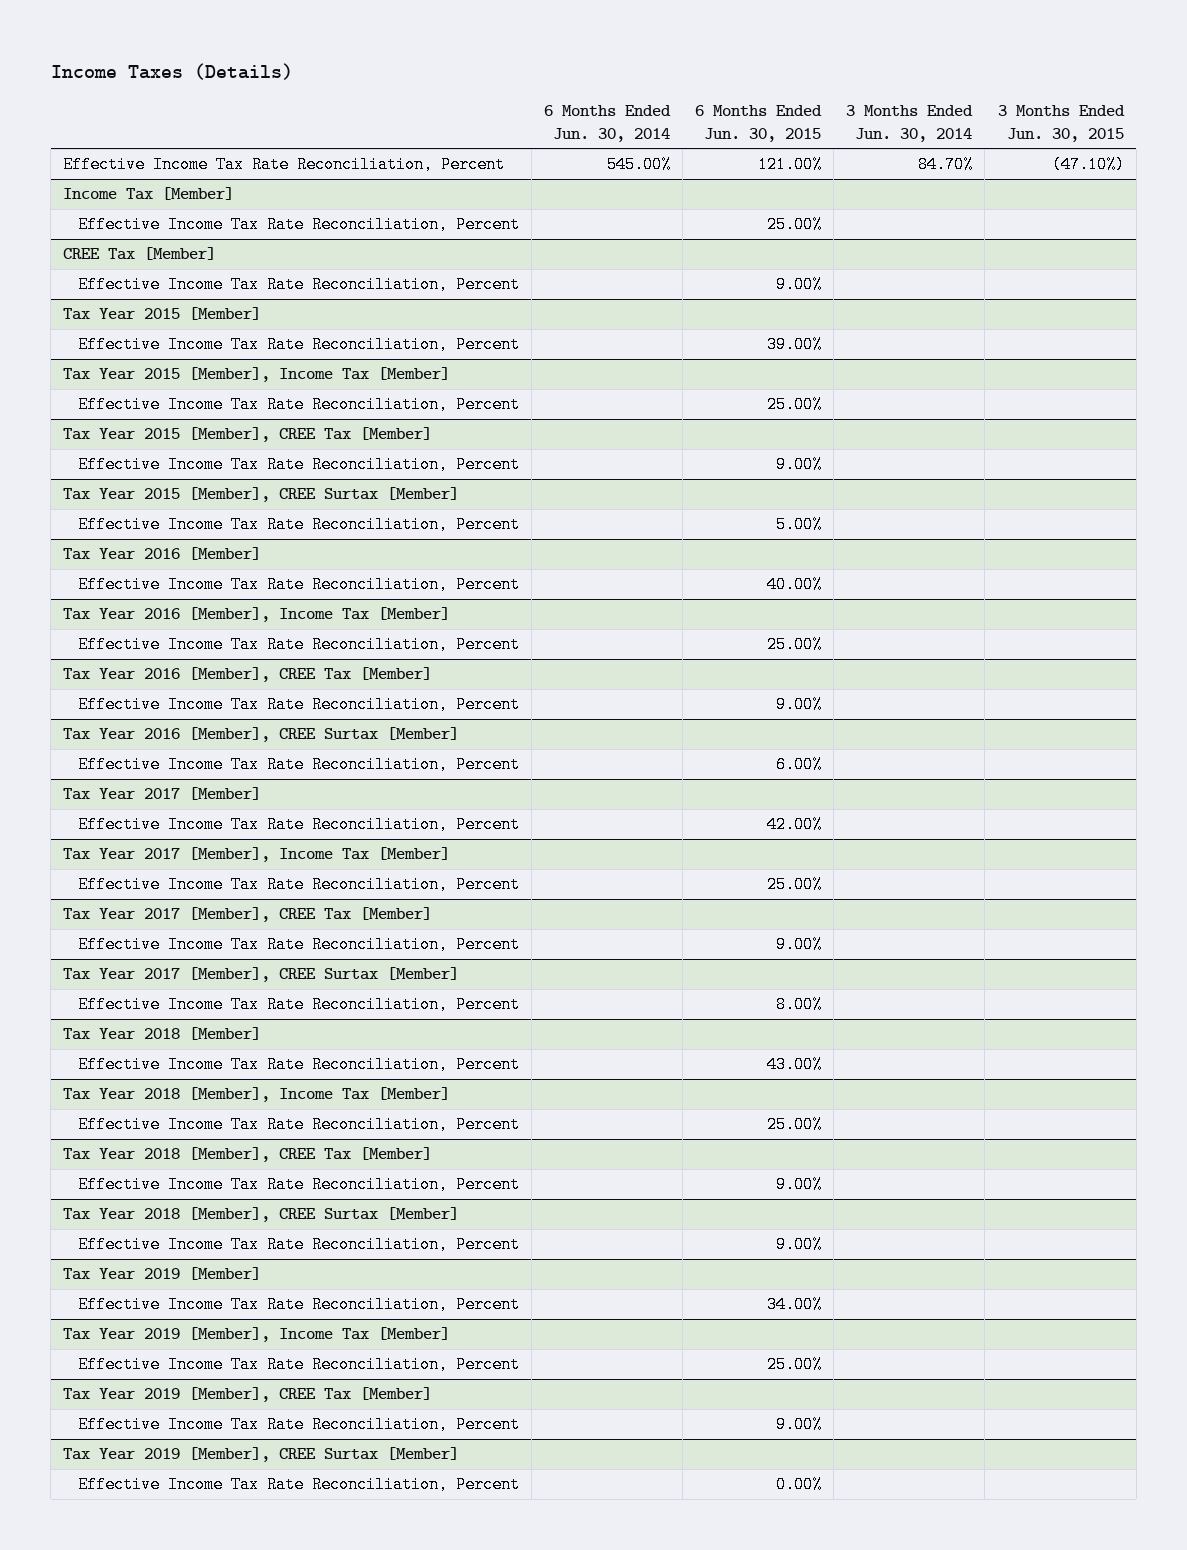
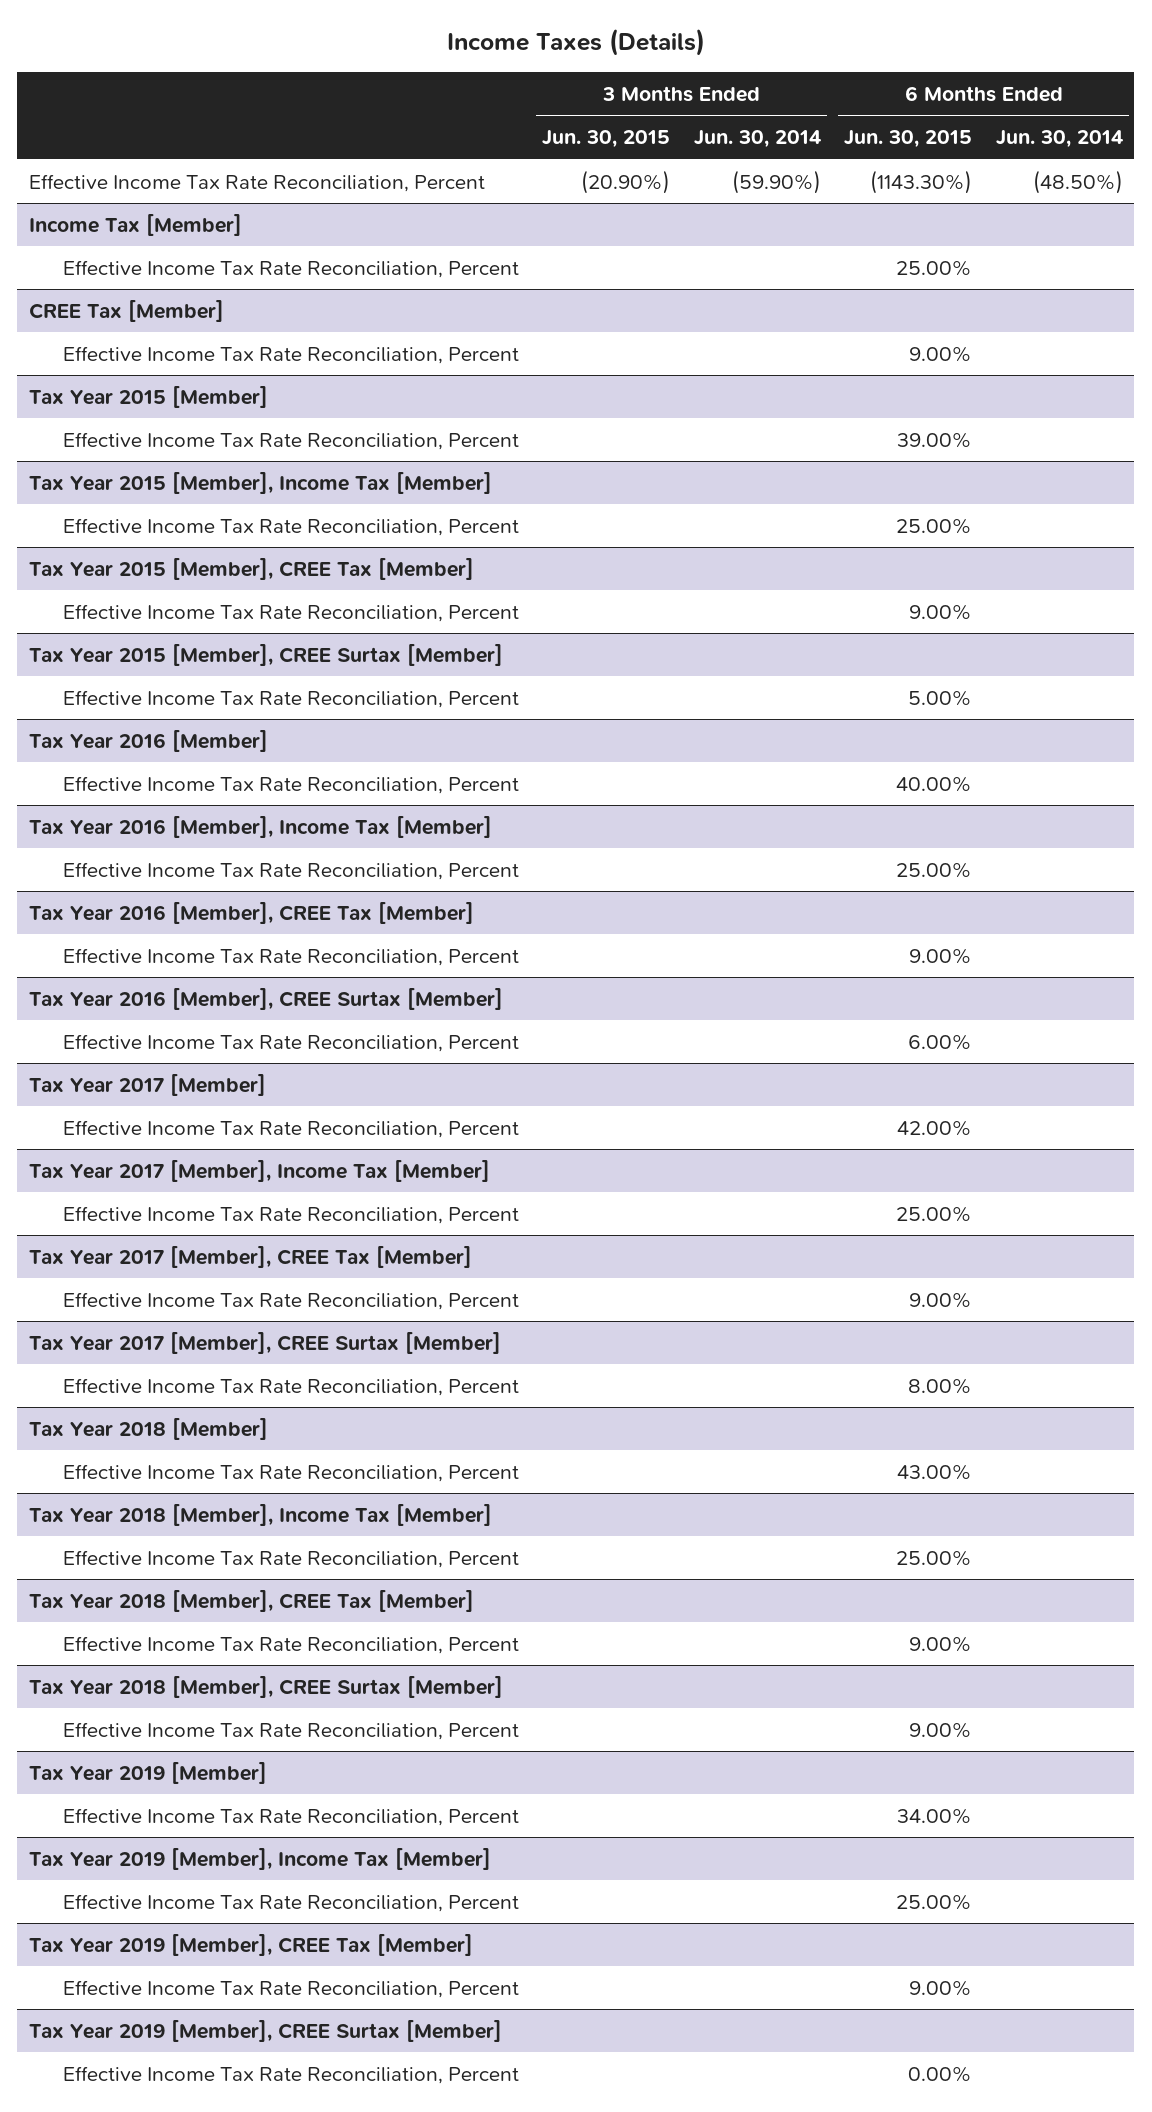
[606,156,671,174] 545.00% -> [1032,169,1123,194] (48.50%)
[758,156,823,174] 121.00% -> [870,169,973,194] (1143.30%)
[918,156,974,174] 84.70% -> [731,169,821,194] (59.90%)
[1051,156,1125,174] (47.10%) -> [581,169,671,194] (20.90%)

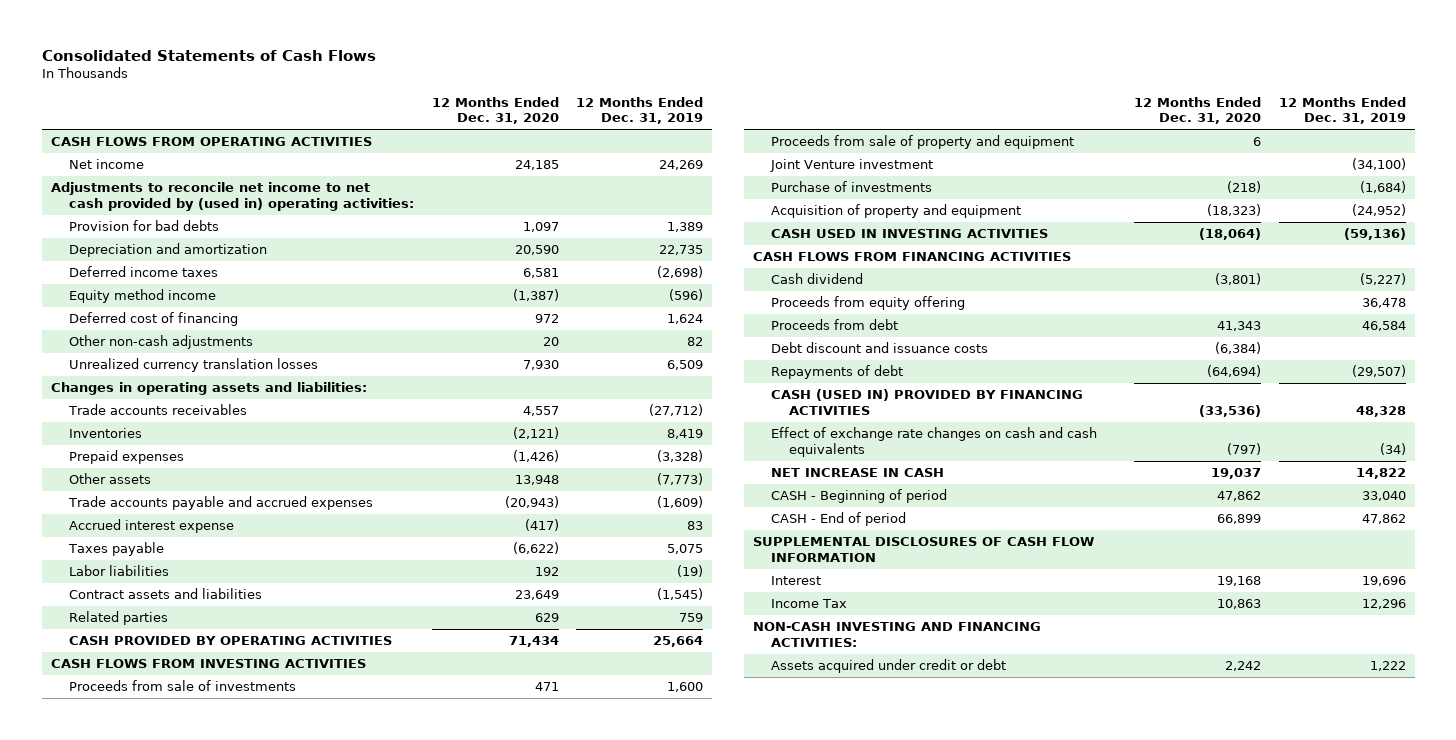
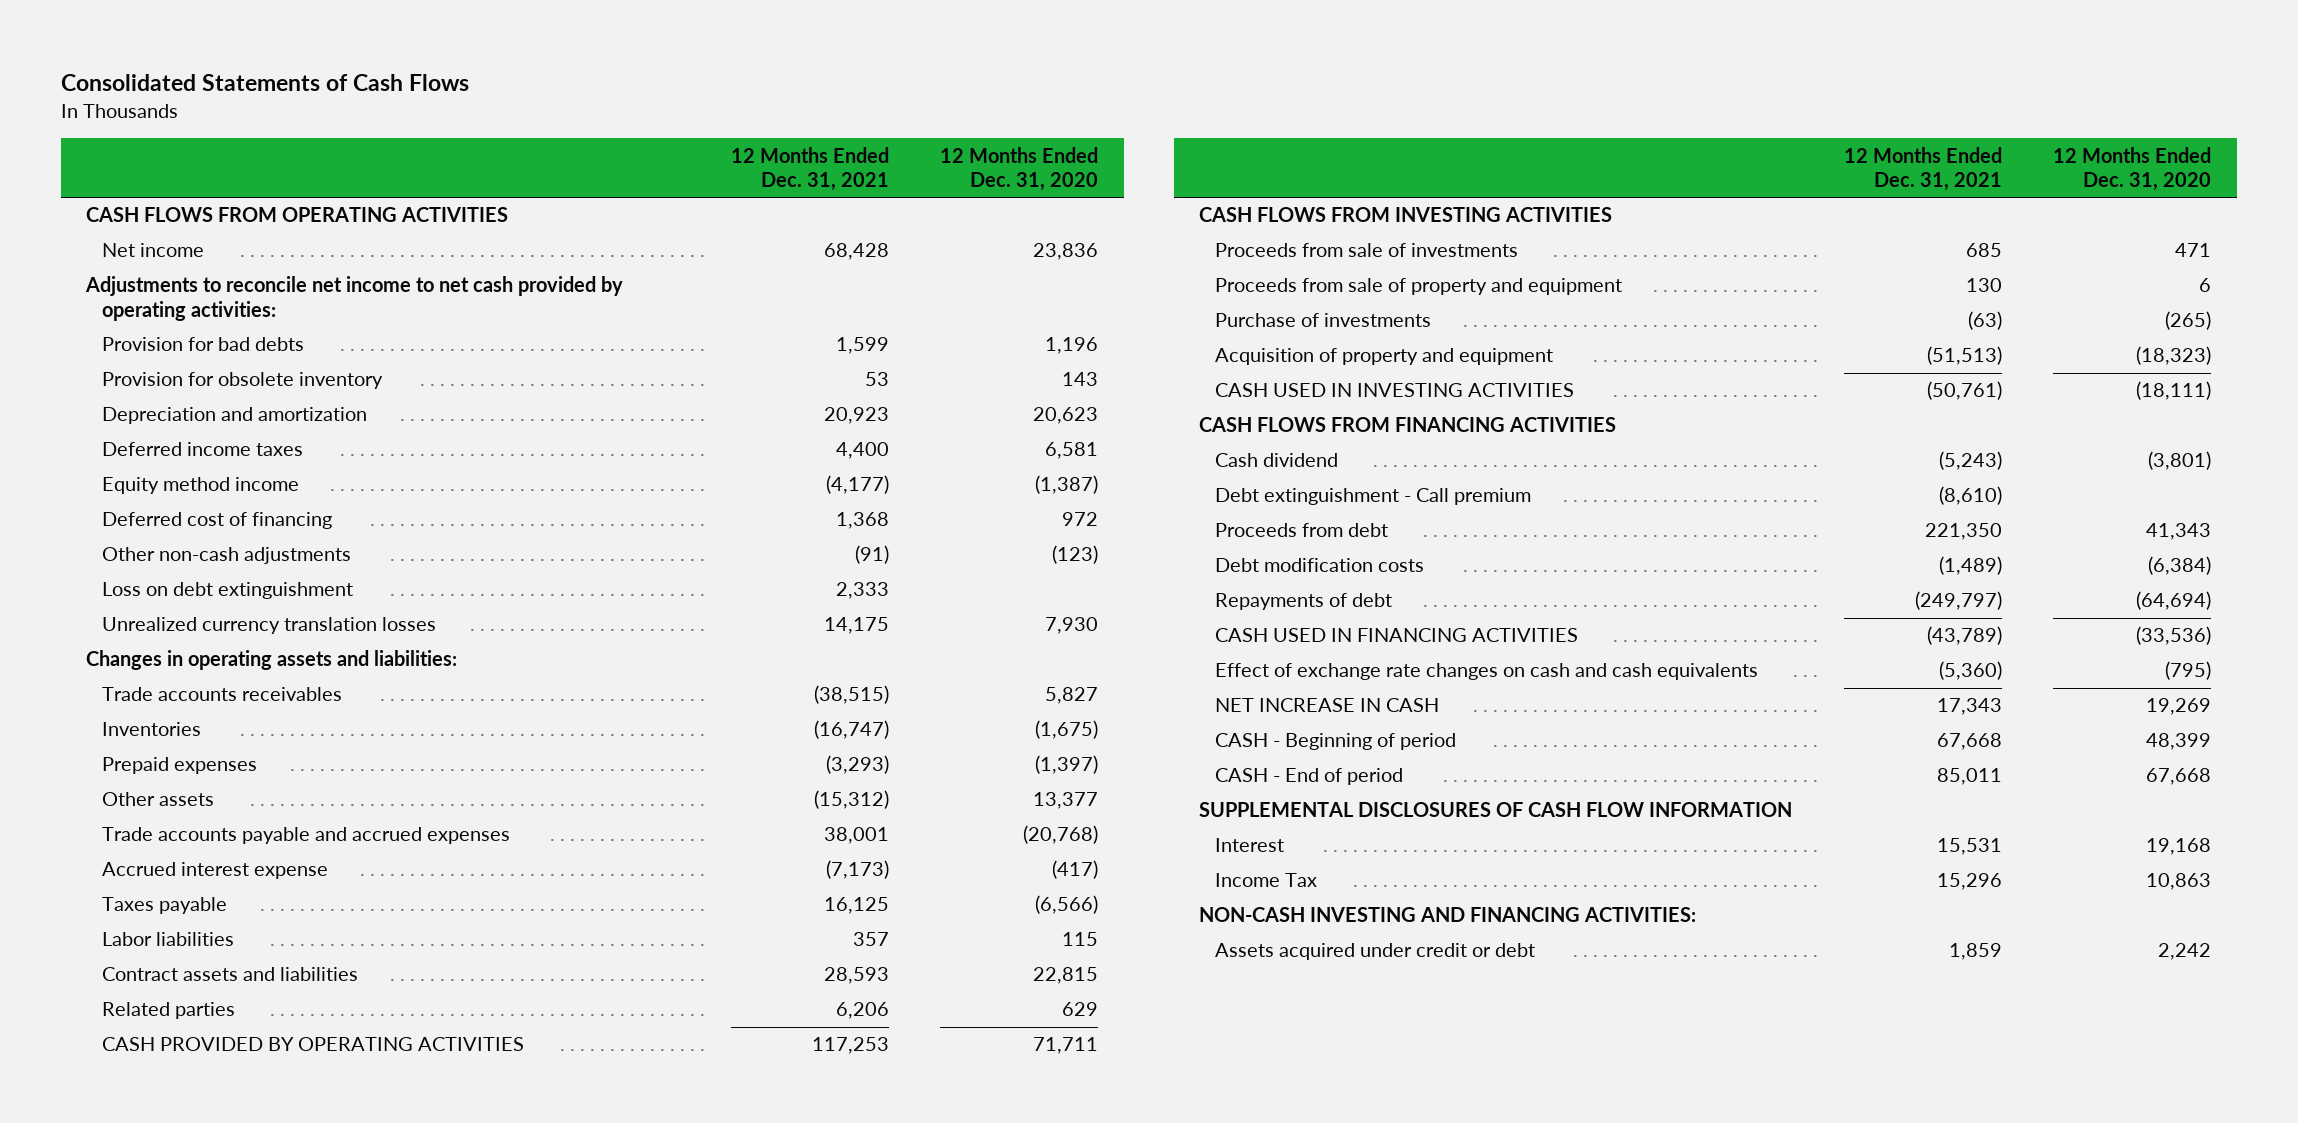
[576,97,704,125] 12 Months Ended Dec. 31, 2019 -> none
none -> [730,146,889,192] 12 Months Ended Dec. 31, 2021
[514,160,559,171] 24,185 -> [1033,243,1099,261] 23,836
[50,182,414,211] Adjustments to reconcile net income to net cash provided by (used in) operating activities: -> [85,276,624,322] Adjustments to reconcile net income to net cash provided by operating activities:
[522,222,559,233] 1,097 -> [1045,337,1099,355] 1,196
none -> [102,372,384,390] Provision for obsolete inventory
[514,245,559,256] 20,590 -> [1033,407,1099,425] 20,623
[542,337,559,347] 20 -> [1052,545,1099,565] (123)
none -> [102,582,354,600] Loss on debt extinguishment
[522,406,559,417] 4,557 -> [1045,687,1099,705] 5,827
[512,427,559,440] (2,121) -> [1035,720,1099,740] (1,675)
[512,450,559,463] (1,426) -> [1035,755,1099,775] (1,397)
[514,475,559,486] 13,948 -> [1033,792,1099,810] 13,377
[504,496,559,509] (20,943) -> [1023,825,1099,845] (20,768)
[512,542,559,555] (6,622) -> [1035,895,1099,915] (6,566)
[534,567,559,577] 192 -> [1062,932,1099,947] 115
[514,590,559,601] 23,649 -> [1033,967,1099,985] 22,815
[508,636,559,648] 71,434 -> [1033,1037,1099,1055] 71,711
[769,159,933,173] Joint Venture investment -> none
[1226,181,1261,194] (218) -> [2165,311,2212,331] (265)
[1198,228,1261,241] (18,064) -> [2136,381,2212,401] (18,111)
[770,296,965,311] Proceeds from equity offering -> none
none -> [1215,488,1532,506] Debt extinguishment - Call premium
[770,342,988,354] Debt discount and issuance costs -> [1215,558,1425,573] Debt modification costs
[770,389,1083,415] CASH (USED IN) PROVIDED BY FINANCING ACTIVITIES -> [1215,628,1579,643] CASH USED IN FINANCING ACTIVITIES
[1226,442,1261,455] (797) -> [2165,661,2212,681] (795)
[1210,468,1261,480] 19,037 -> [2146,698,2212,716] 19,269
[1216,491,1261,502] 47,862 -> [2146,733,2212,751] 48,399
[1216,514,1261,525] 66,899 -> [2146,768,2212,786] 67,668

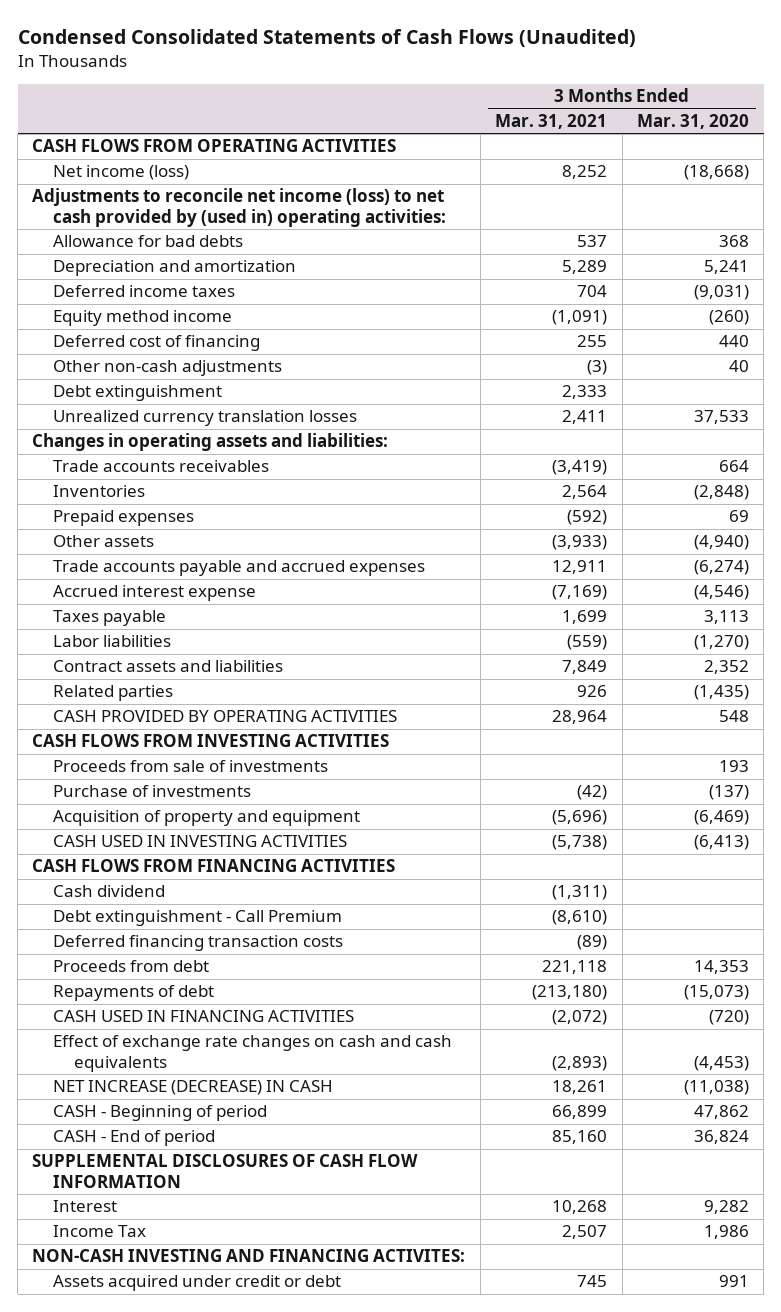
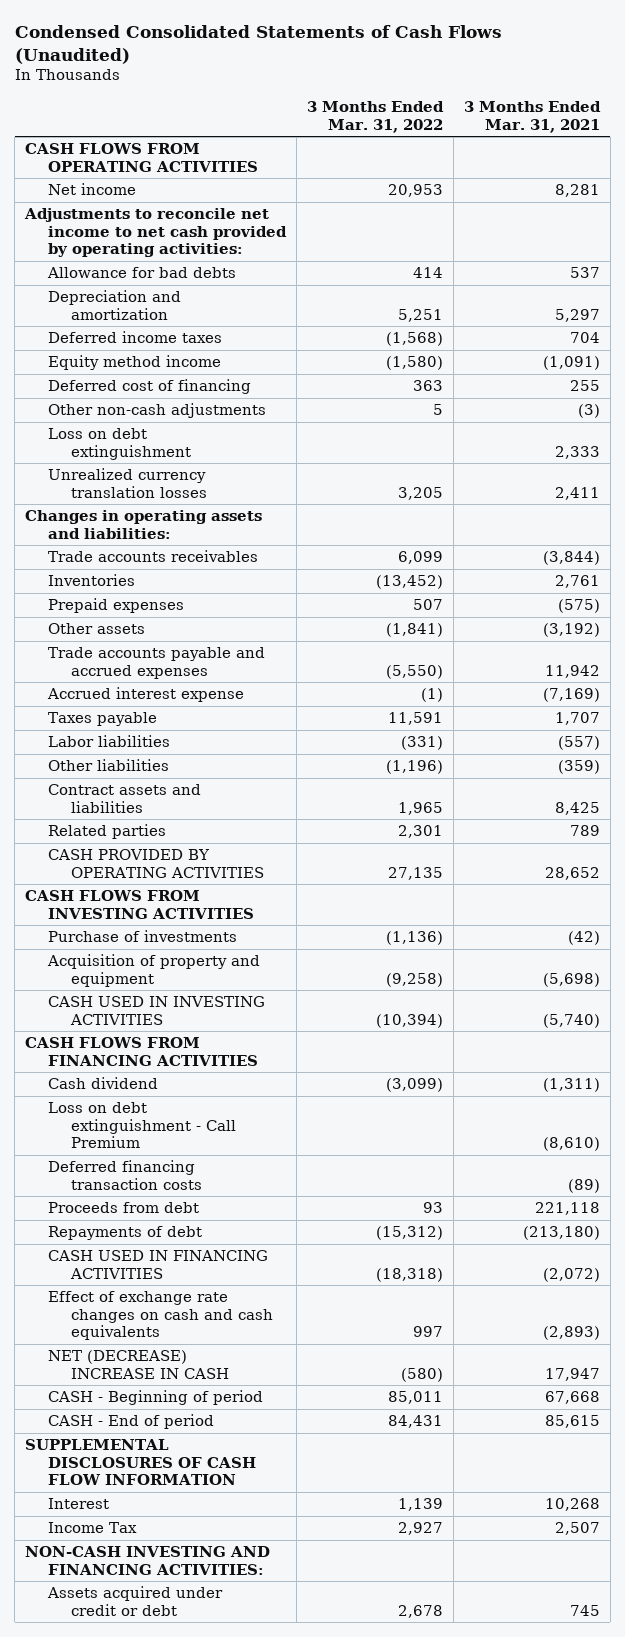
[637,114,750,130] Mar. 31, 2020 -> none
none -> [306,101,444,133] 3 Months Ended Mar. 31, 2022
[53,165,190,181] Net income (loss) -> [48,183,137,196] Net income
[562,165,608,180] 8,252 -> [554,184,600,198] 8,281
[32,188,447,227] Adjustments to reconcile net income (loss) to net cash provided by (used in) operating activities: -> [24,208,288,258] Adjustments to reconcile net income to net cash provided by operating activities:
[562,260,608,275] 5,289 -> [554,308,600,322] 5,297
[53,385,223,402] Debt extinguishment -> [48,428,192,460] Loss on debt extinguishment
[552,460,608,476] (3,419) -> [542,551,600,566] (3,844)
[562,485,608,500] 2,564 -> [554,575,600,589] 2,761
[567,510,608,526] (592) -> [557,599,600,614] (575)
[552,535,608,551] (3,933) -> [542,623,600,638] (3,192)
[552,560,608,575] 12,911 -> [544,664,600,678] 11,942
[562,610,608,625] 1,699 -> [554,712,600,726] 1,707
[567,635,608,651] (559) -> [557,736,600,751] (557)
none -> [48,759,170,772] Other liabilities
[562,660,608,675] 7,849 -> [554,801,600,815] 8,425
[577,685,608,698] 926 -> [569,825,600,837] 789
[552,710,608,725] 28,964 -> [544,866,600,880] 28,652
[53,760,329,773] Proceeds from sale of investments -> none
[552,810,608,826] (5,696) -> [542,972,600,987] (5,698)
[552,835,608,851] (5,738) -> [542,1013,600,1028] (5,740)
[53,910,343,927] Debt extinguishment - Call Premium -> [48,1102,237,1149] Loss on debt extinguishment - Call Premium
[53,1080,334,1096] NET INCREASE (DECREASE) IN CASH -> [48,1350,230,1379] NET (DECREASE) INCREASE IN CASH
[552,1080,608,1095] 18,261 -> [544,1367,600,1381] 17,947
[552,1105,608,1120] 66,899 -> [544,1391,600,1405] 67,668
[552,1130,608,1145] 85,160 -> [544,1415,600,1429] 85,615
[32,1249,466,1263] NON-CASH INVESTING AND FINANCING ACTIVITES: -> [25,1546,271,1575] NON-CASH INVESTING AND FINANCING ACTIVITIES:

